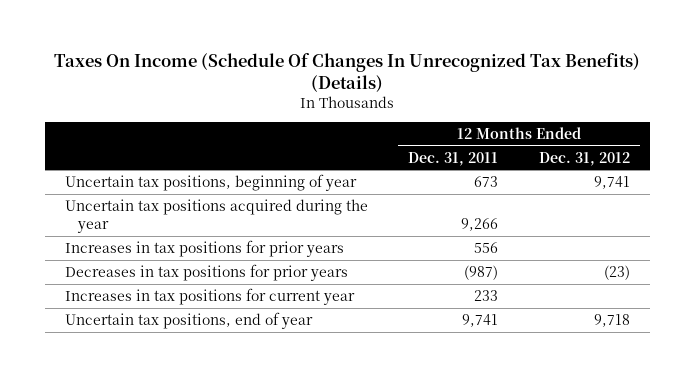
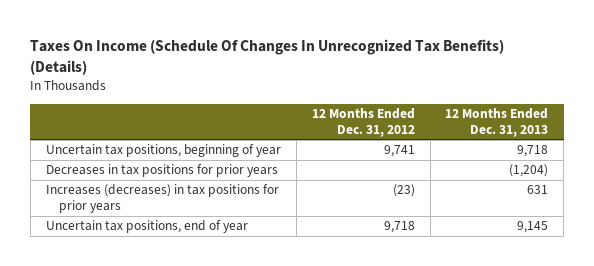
[408,151,499,166] Dec. 31, 2011 -> none
none -> [445,107,549,137] 12 Months Ended Dec. 31, 2013
[65,199,369,234] Uncertain tax positions acquired during the year -> none
[65,288,356,306] Increases in tax positions for current year -> none
[65,240,345,258] Increases in tax positions for prior years -> [45,164,278,178] Decreases in tax positions for prior years
[65,264,349,282] Decreases in tax positions for prior years -> [45,184,279,214] Increases (decreases) in tax positions for prior years

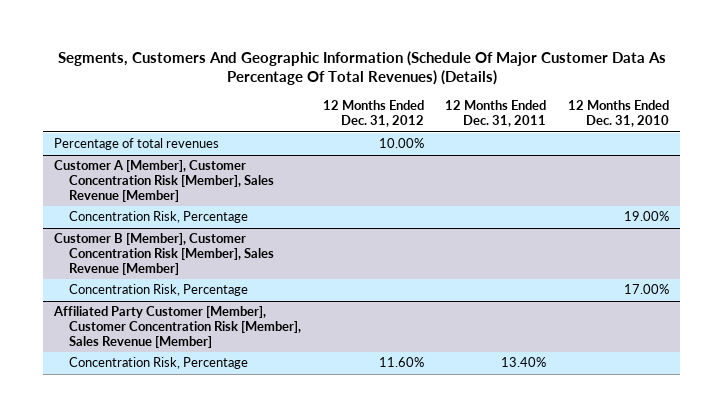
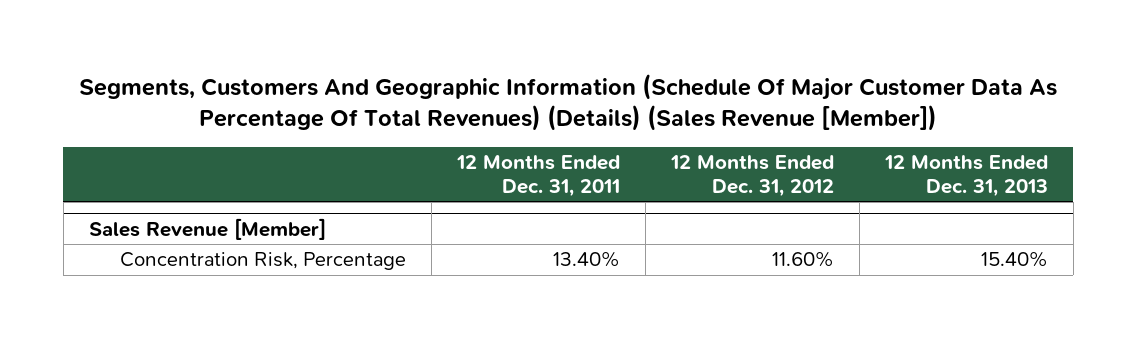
[57,50,666,86] Segments, Customers And Geographic Information (Schedule Of Major Customer Data As Percentage Of Total Revenues) (Details) -> [79,73,1058,132] Segments, Customers And Geographic Information (Schedule Of Major Customer Data As Percentage Of Total Revenues) (Details) (Sales Revenue [Member])
[567,100,669,128] 12 Months Ended Dec. 31, 2010 -> none
none -> [883,154,1048,197] 12 Months Ended Dec. 31, 2013
[54,138,220,151] Percentage of total revenues -> none
[54,160,275,203] Customer A [Member], Customer Concentration Risk [Member], Sales Revenue [Member] -> none
[69,211,249,224] Concentration Risk, Percentage -> none
[54,233,275,276] Customer B [Member], Customer Concentration Risk [Member], Sales Revenue [Member] -> none
[69,284,249,297] Concentration Risk, Percentage -> none
[53,306,302,349] Affiliated Party Customer [Member], Customer Concentration Risk [Member], Sales Revenue [Member] -> [88,218,326,241] Sales Revenue [Member]

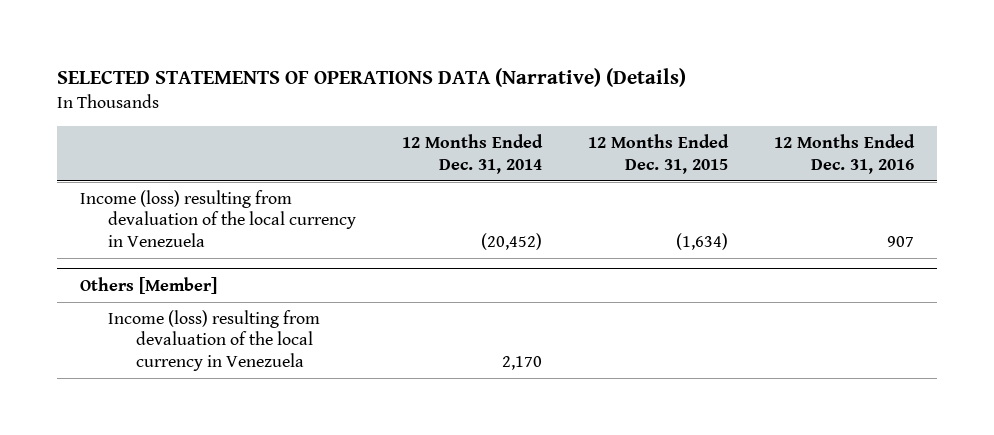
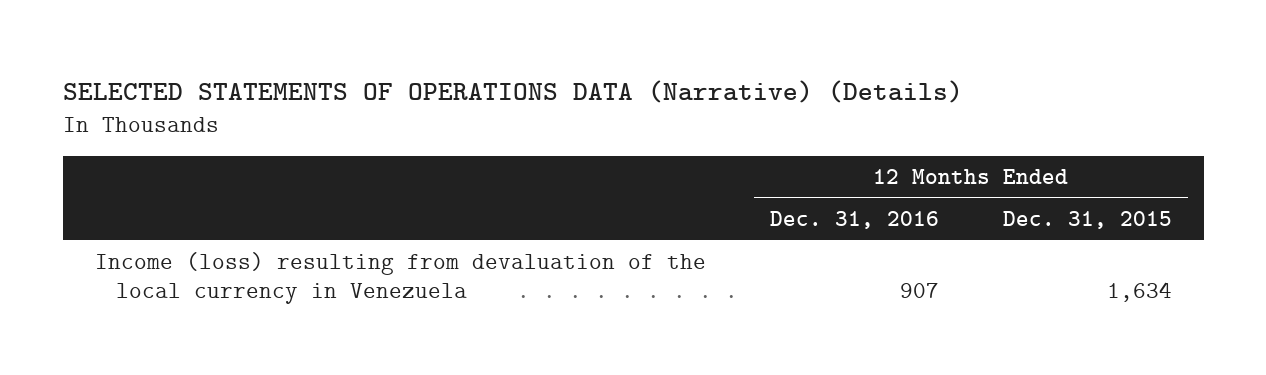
[402,134,544,174] 12 Months Ended Dec. 31, 2014 -> none
[79,276,217,294] Others [Member] -> none
[107,310,320,371] Income (loss) resulting from devaluation of the local currency in Venezuela -> none
[676,232,729,250] (1,634) -> [1106,281,1172,302] 1,634

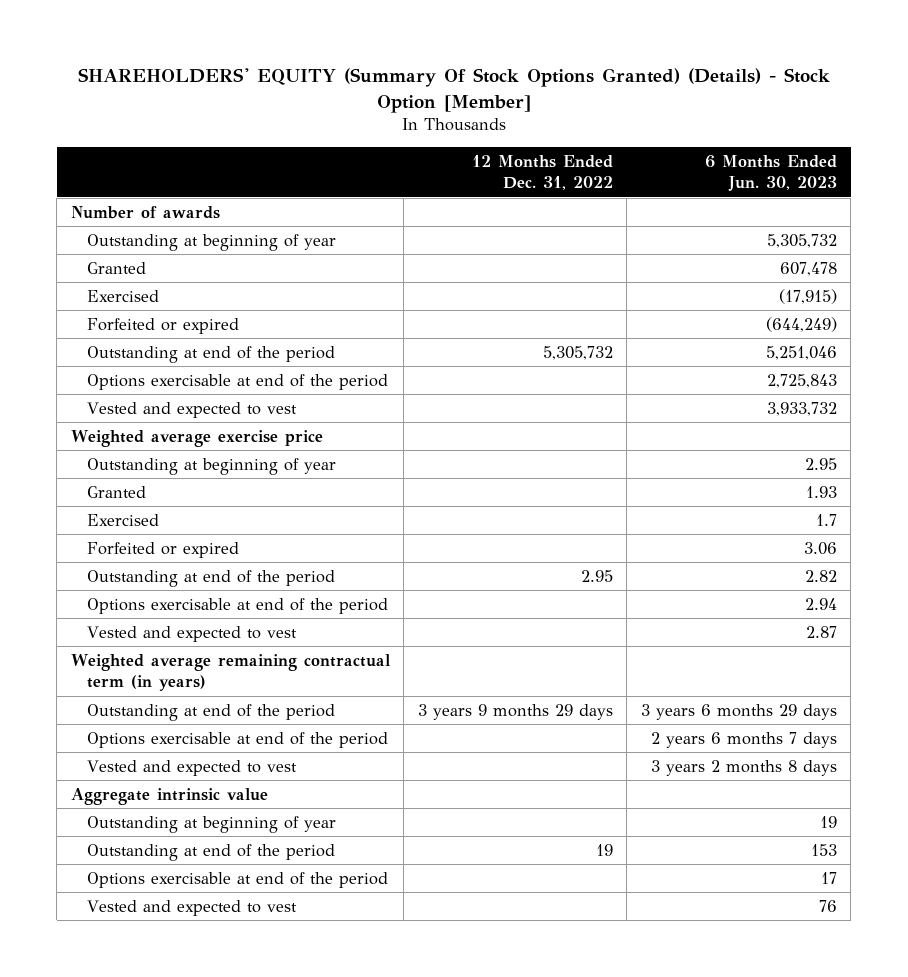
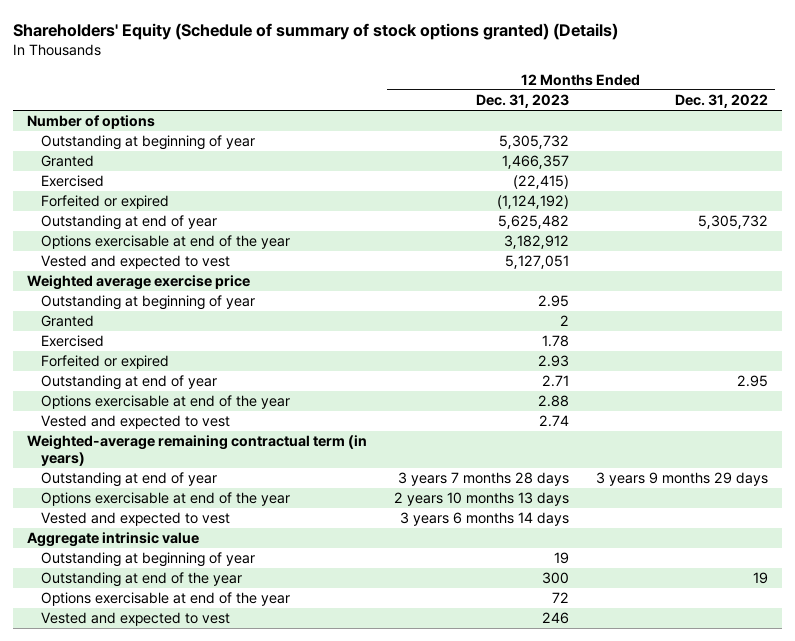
[77,68,830,114] SHAREHOLDERS' EQUITY (Summary Of Stock Options Granted) (Details) - Stock Option [Member] -> [13,22,619,40] Shareholders' Equity (Schedule of summary of stock options granted) (Details)
[704,154,837,192] 6 Months Ended Jun. 30, 2023 -> none
none -> [475,93,569,108] Dec. 31, 2023
[70,205,220,219] Number of awards -> [26,115,155,130] Number of options
[86,345,335,363] Outstanding at end of the period -> [41,215,218,231] Outstanding at end of year
[86,373,388,390] Options exercisable at end of the period -> [41,235,291,250] Options exercisable at end of the year
[86,569,335,587] Outstanding at end of the period -> [41,375,218,391] Outstanding at end of year
[86,597,388,614] Options exercisable at end of the period -> [41,395,291,410] Options exercisable at end of the year
[70,653,391,692] Weighted average remaining contractual term (in years) -> [26,435,367,467] Weighted-average remaining contractual term (in years)
[86,703,335,721] Outstanding at end of the period -> [41,472,218,488] Outstanding at end of year
[86,731,388,748] Options exercisable at end of the period -> [41,492,291,507] Options exercisable at end of the year
[86,843,335,861] Outstanding at end of the period -> [41,572,243,588] Outstanding at end of the year
[86,871,388,888] Options exercisable at end of the period -> [41,592,291,607] Options exercisable at end of the year

